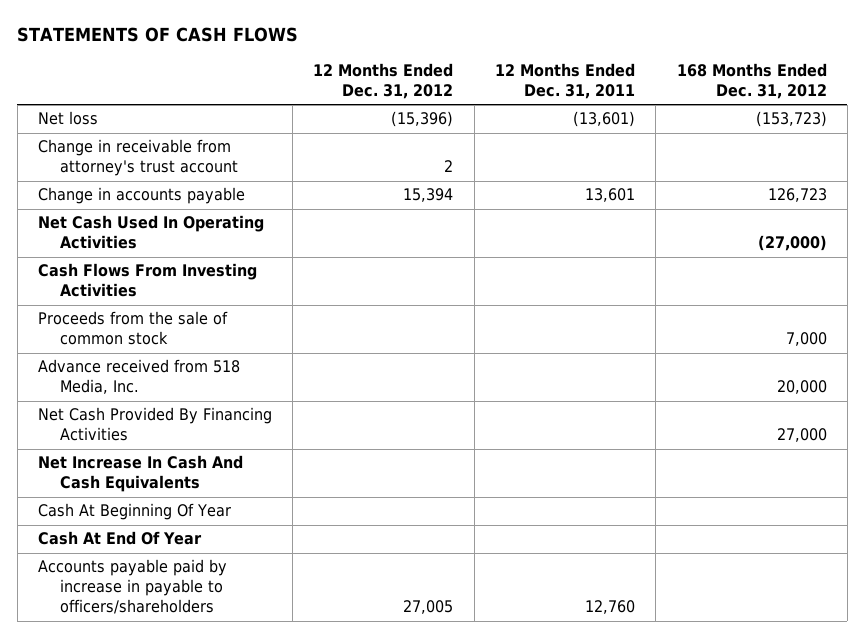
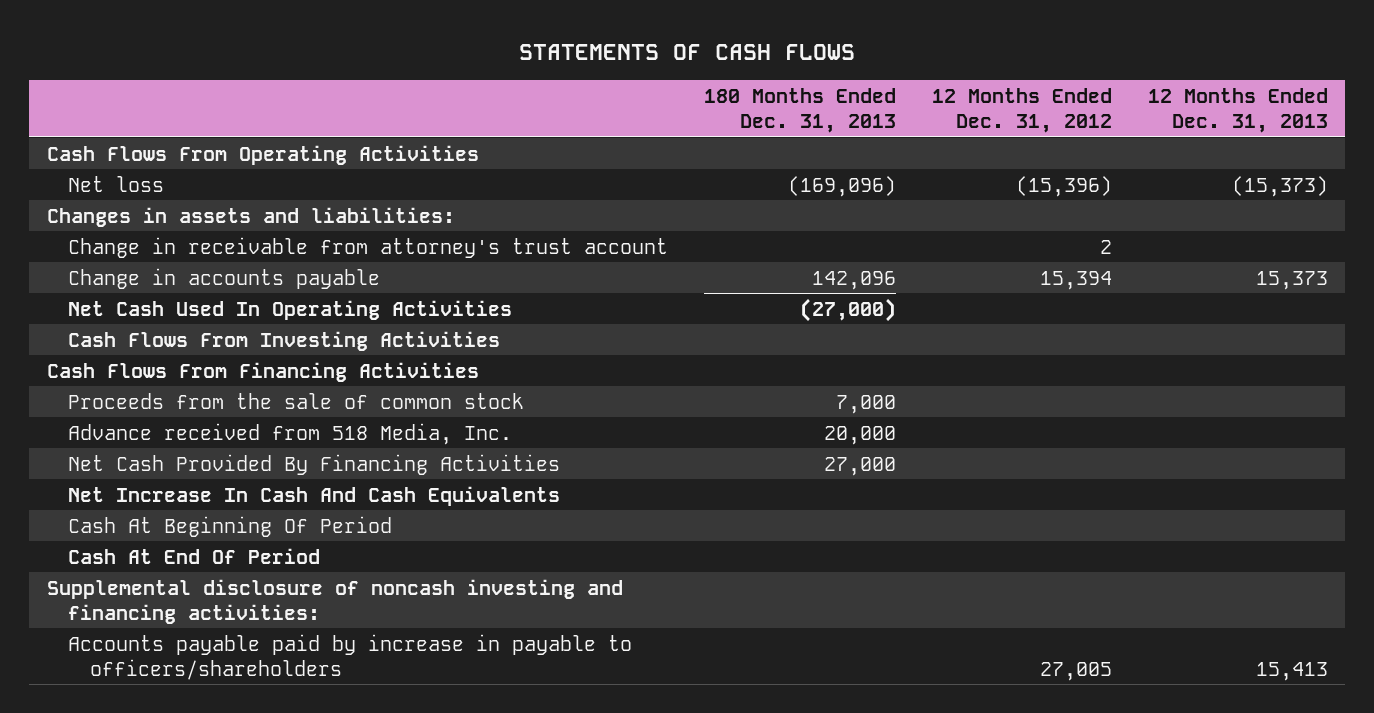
[495,62,636,100] 12 Months Ended Dec. 31, 2011 -> none
[676,62,827,100] 168 Months Ended Dec. 31, 2012 -> none
none -> [704,87,897,133] 180 Months Ended Dec. 31, 2013
none -> [1147,87,1328,133] 12 Months Ended Dec. 31, 2013
none -> [46,144,479,165] Cash Flows From Operating Activities
none -> [46,206,455,227] Changes in assets and liabilities:
none -> [46,361,479,382] Cash Flows From Financing Activities
[37,503,231,521] Cash At Beginning Of Year -> [68,515,393,537] Cash At Beginning Of Period
[37,531,202,546] Cash At End Of Year -> [68,547,321,564] Cash At End Of Period
none -> [46,578,623,624] Supplemental disclosure of noncash investing and financing activities:

